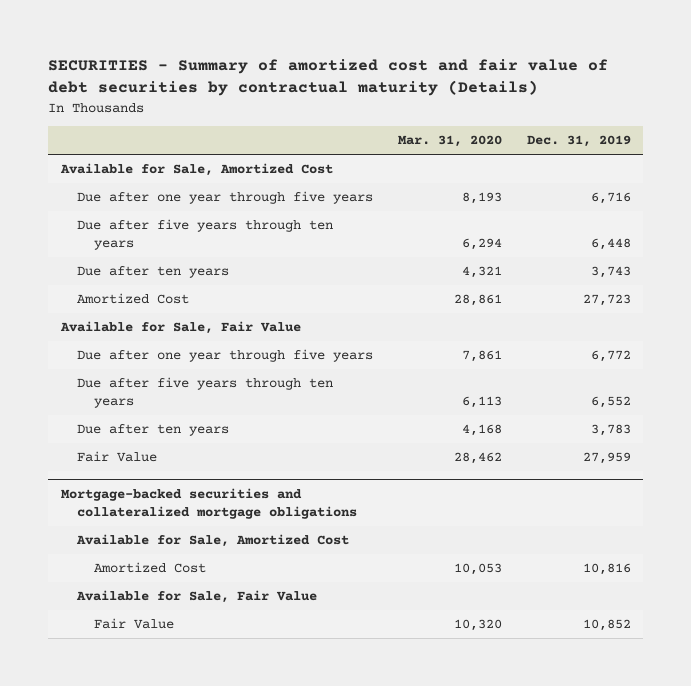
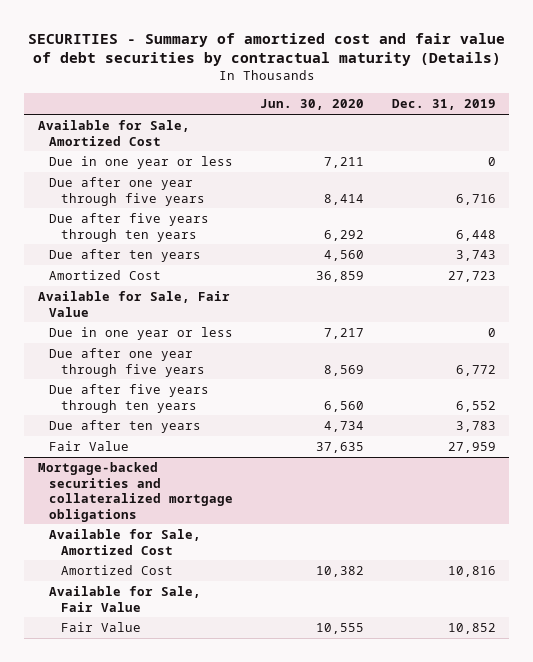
[398,135,503,148] Mar. 31, 2020 -> none
none -> [260,99,365,111] Jun. 30, 2020
none -> [49,156,234,170] Due in one year or less
none -> [49,327,234,341] Due in one year or less

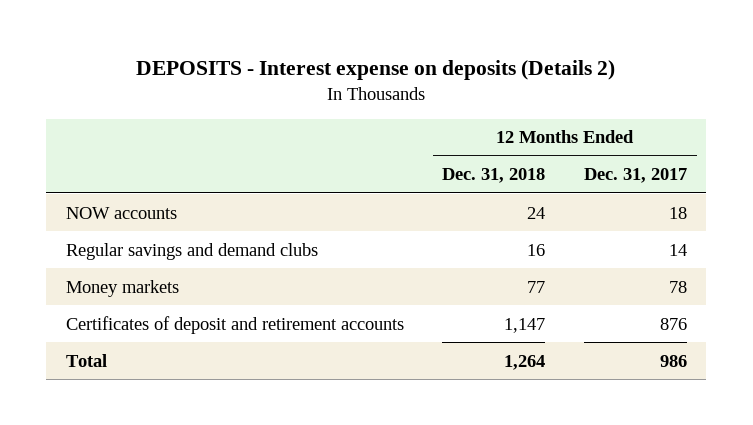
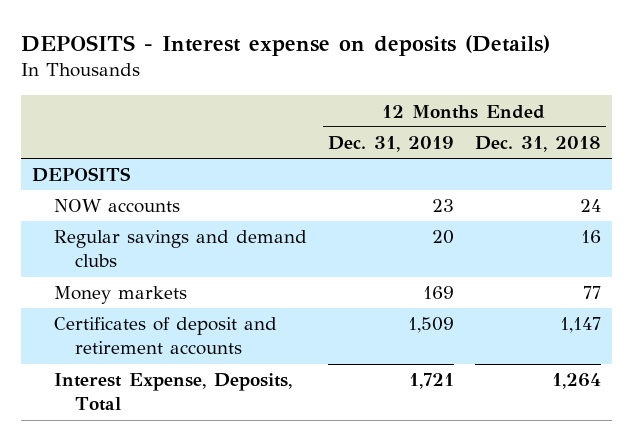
[136,60,616,81] DEPOSITS - Interest expense on deposits (Details 2) -> [21,34,551,56] DEPOSITS - Interest expense on deposits (Details)
[583,168,687,184] Dec. 31, 2017 -> none
none -> [327,135,454,152] Dec. 31, 2019
none -> [31,167,131,183] DEPOSITS
[65,353,107,367] Total -> [53,373,292,412] Interest Expense, Deposits, Total

